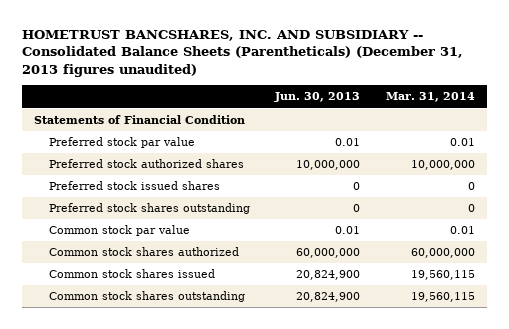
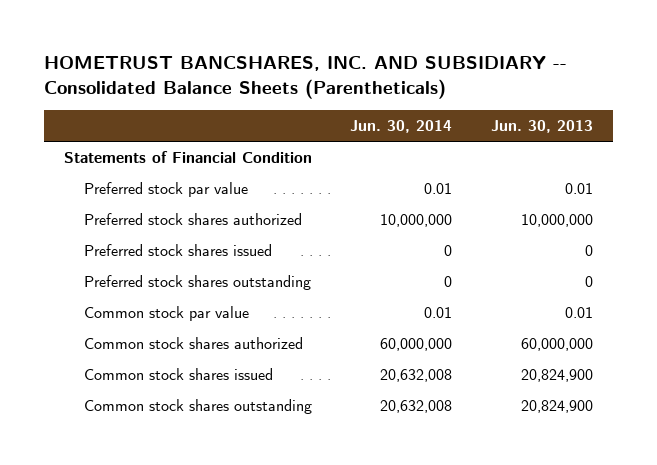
[21,30,463,77] HOMETRUST BANCSHARES, INC. AND SUBSIDIARY -- Consolidated Balance Sheets (Parentheticals) (December 31, 2013 figures unaudited) -> [44,55,568,99] HOMETRUST BANCSHARES, INC. AND SUBSIDIARY -- Consolidated Balance Sheets (Parentheticals)
[385,92,475,103] Mar. 31, 2014 -> none
none -> [350,120,453,134] Jun. 30, 2014
[48,159,244,169] Preferred stock authorized shares -> [83,213,302,226] Preferred stock shares authorized
[48,181,220,191] Preferred stock issued shares -> [83,244,272,257] Preferred stock shares issued

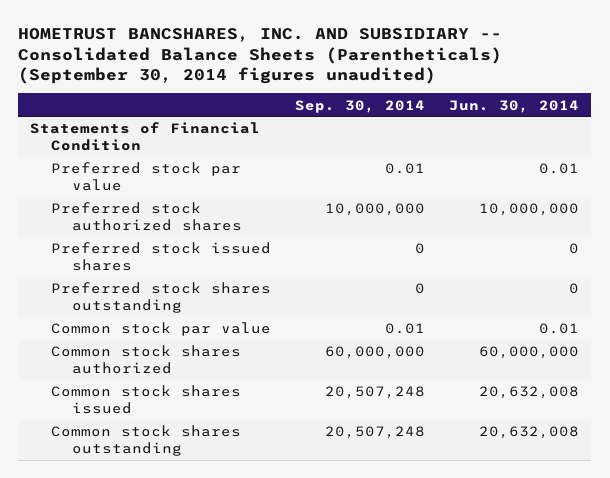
[44,55,568,99] HOMETRUST BANCSHARES, INC. AND SUBSIDIARY -- Consolidated Balance Sheets (Parentheticals) -> [18,27,503,85] HOMETRUST BANCSHARES, INC. AND SUBSIDIARY -- Consolidated Balance Sheets (Parentheticals) (September 30, 2014 figures unaudited)
[491,120,594,134] Jun. 30, 2013 -> none
none -> [295,99,426,113] Sep. 30, 2014
[83,213,302,226] Preferred stock shares authorized -> [51,202,242,231] Preferred stock authorized shares
[83,244,272,257] Preferred stock shares issued -> [51,242,272,271] Preferred stock issued shares

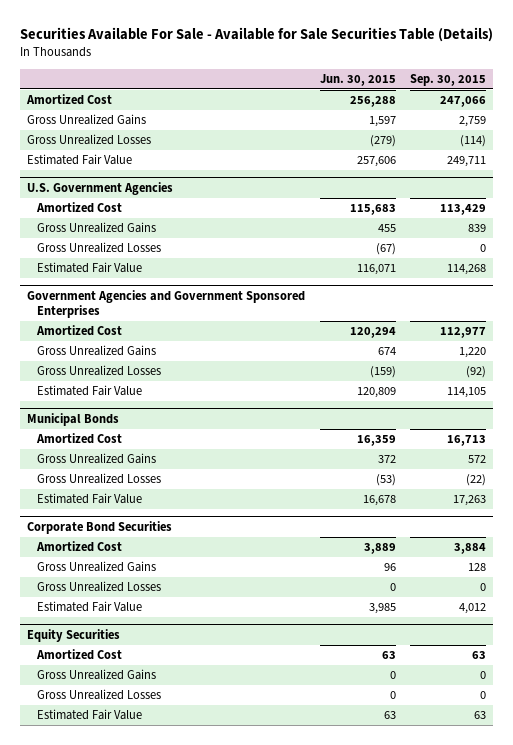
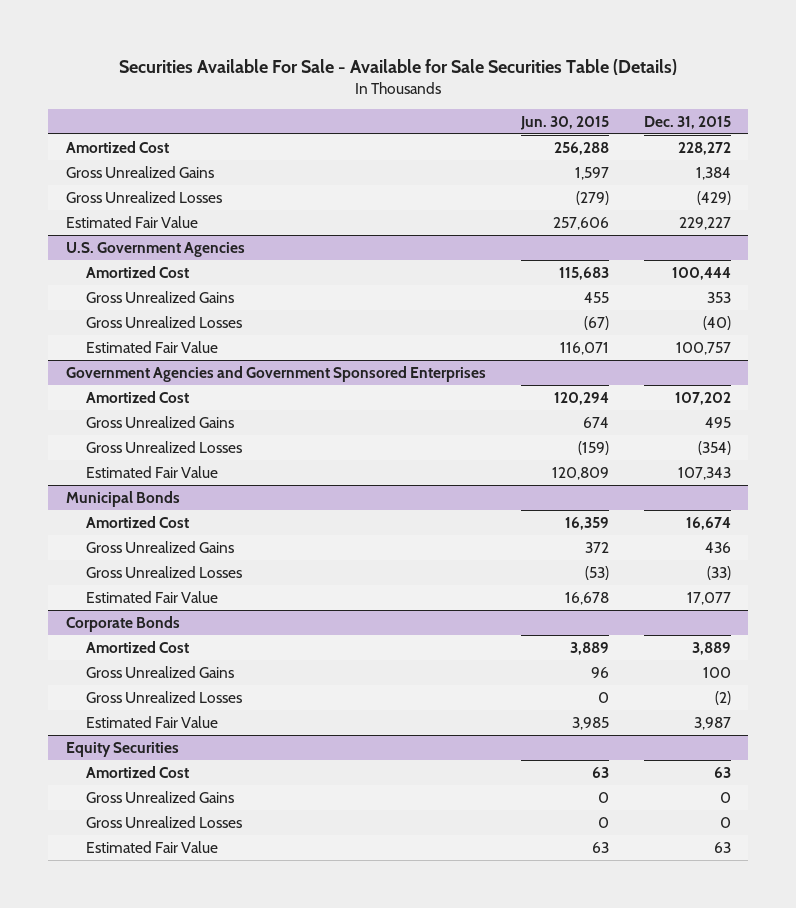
[410,73,487,86] Sep. 30, 2015 -> none
none -> [643,116,731,130] Dec. 31, 2015
[27,520,173,534] Corporate Bond Securities -> [65,615,180,632] Corporate Bonds

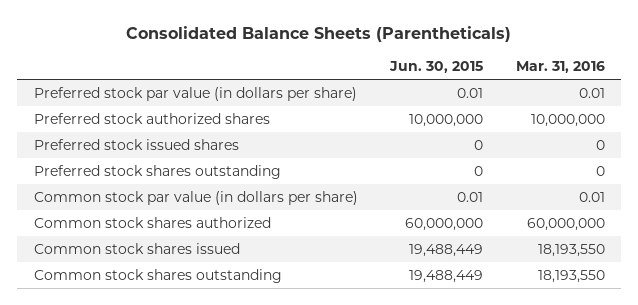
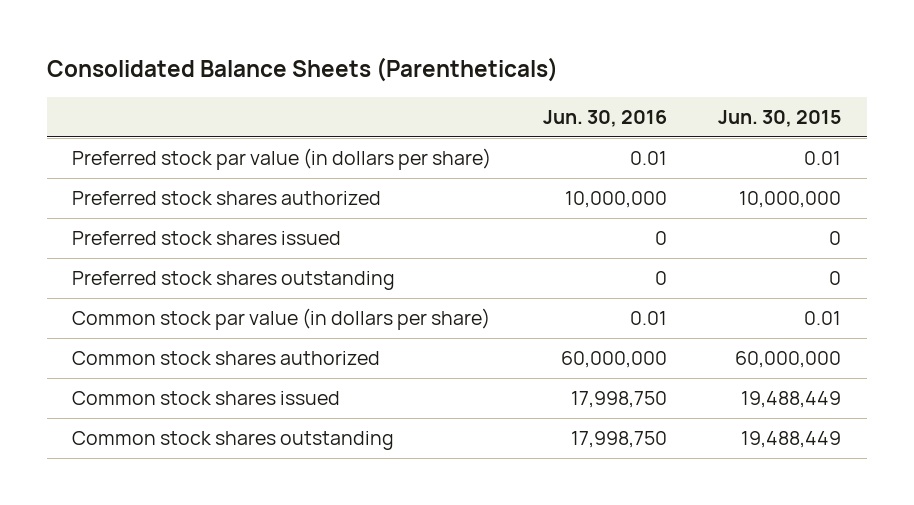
[515,60,605,73] Mar. 31, 2016 -> none
none -> [542,110,667,128] Jun. 30, 2016
[33,112,270,124] Preferred stock authorized shares -> [72,191,382,206] Preferred stock shares authorized
[33,138,239,150] Preferred stock issued shares -> [72,231,342,246] Preferred stock shares issued

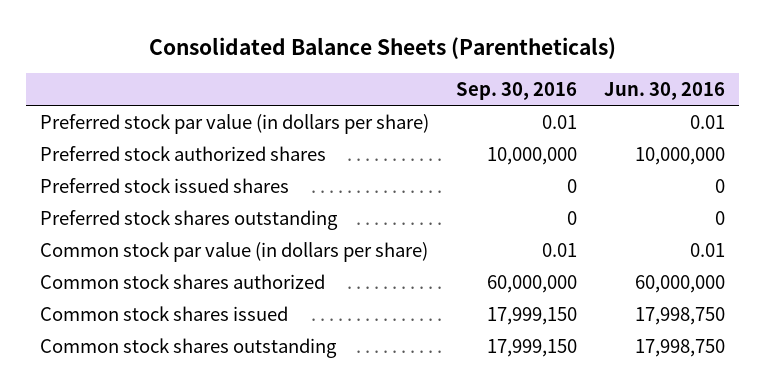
[718,110,842,128] Jun. 30, 2015 -> none
none -> [456,81,578,100] Sep. 30, 2016
[72,191,382,206] Preferred stock shares authorized -> [39,145,326,161] Preferred stock authorized shares
[72,231,342,246] Preferred stock shares issued -> [39,177,289,193] Preferred stock issued shares

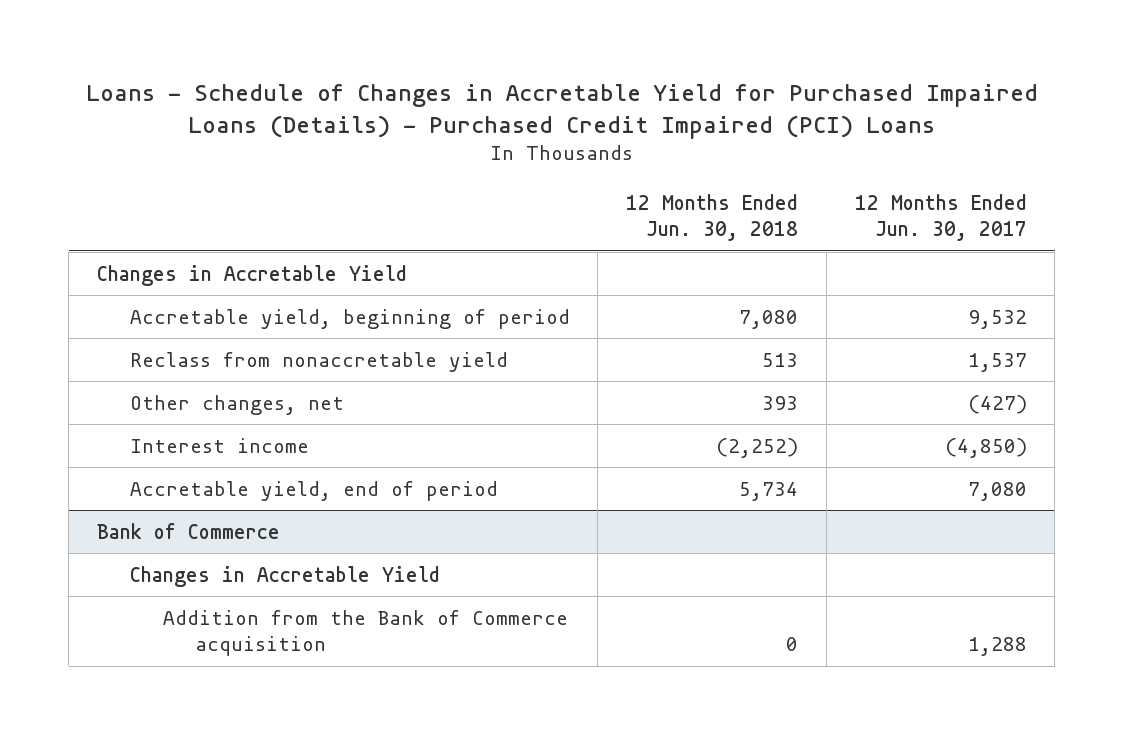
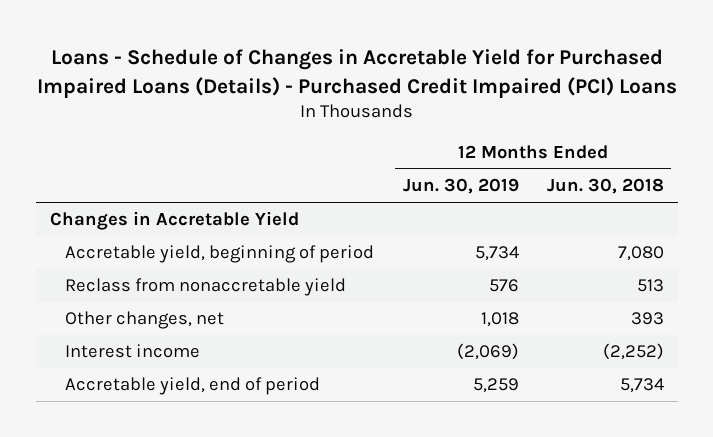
[854,193,1027,242] 12 Months Ended Jun. 30, 2017 -> none
none -> [402,178,519,195] Jun. 30, 2019
[96,522,280,539] Bank of Commerce -> none
[129,565,440,587] Changes in Accretable Yield -> none
[162,609,568,657] Addition from the Bank of Commerce acquisition -> none

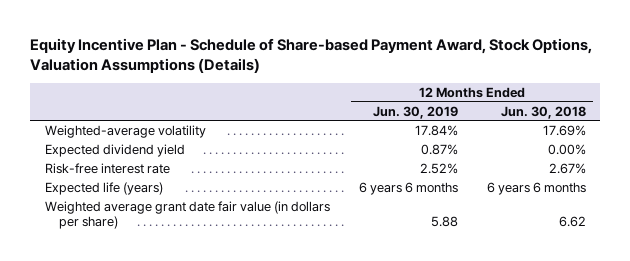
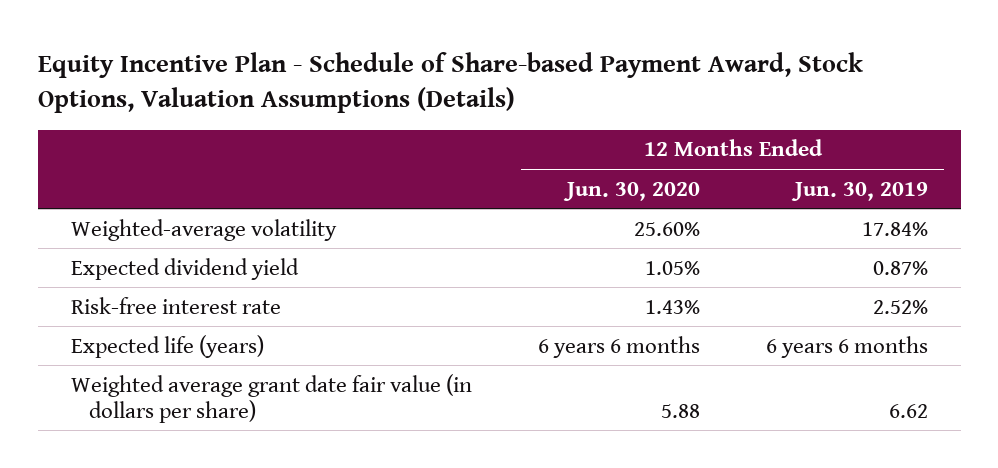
[500,105,586,119] Jun. 30, 2018 -> none
none -> [562,181,700,201] Jun. 30, 2020
[430,216,458,228] 5.88 -> [888,403,928,418] 6.62

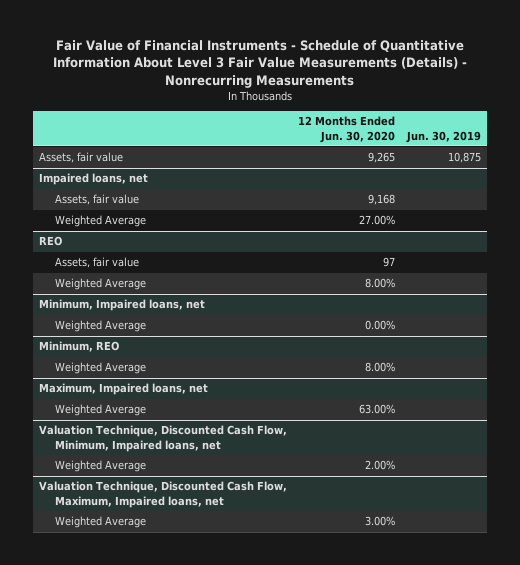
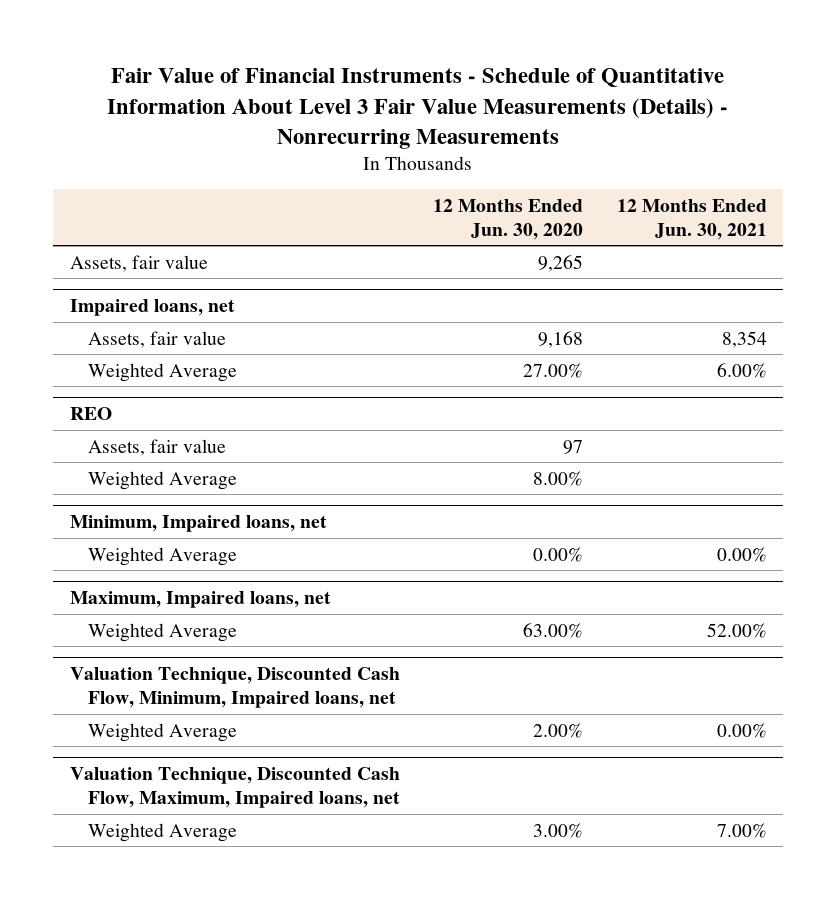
[405,130,481,143] Jun. 30, 2019 -> none
none -> [616,198,767,240] 12 Months Ended Jun. 30, 2021
[38,341,119,353] Minimum, REO -> none
[55,362,147,375] Weighted Average -> none

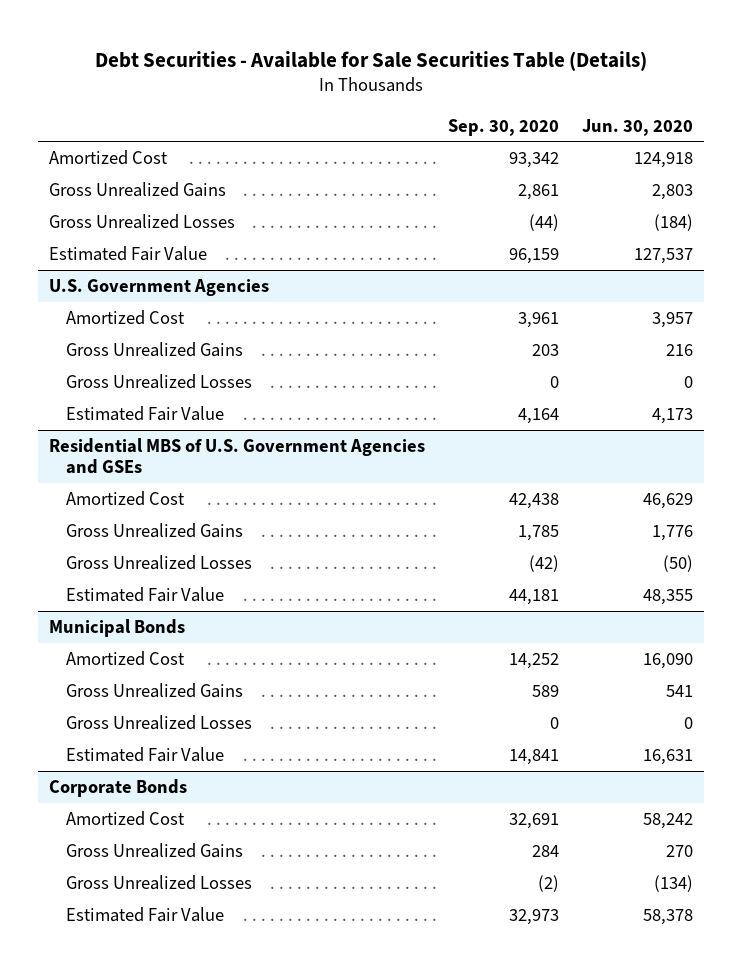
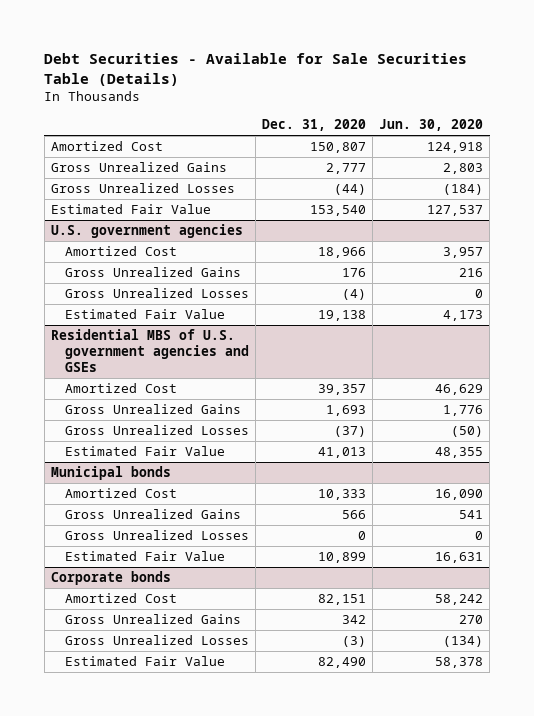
[448,118,560,136] Sep. 30, 2020 -> none
none -> [261,119,366,132] Dec. 31, 2020
[49,278,270,296] U.S. Government Agencies -> [50,224,243,239] U.S. government agencies
[49,437,426,475] Residential MBS of U.S. Government Agencies and GSEs -> [50,329,249,373] Residential MBS of U.S. government agencies and GSEs
[49,618,186,637] Municipal Bonds -> [50,466,171,481] Municipal bonds
[49,778,188,797] Corporate Bonds -> [50,571,171,586] Corporate bonds

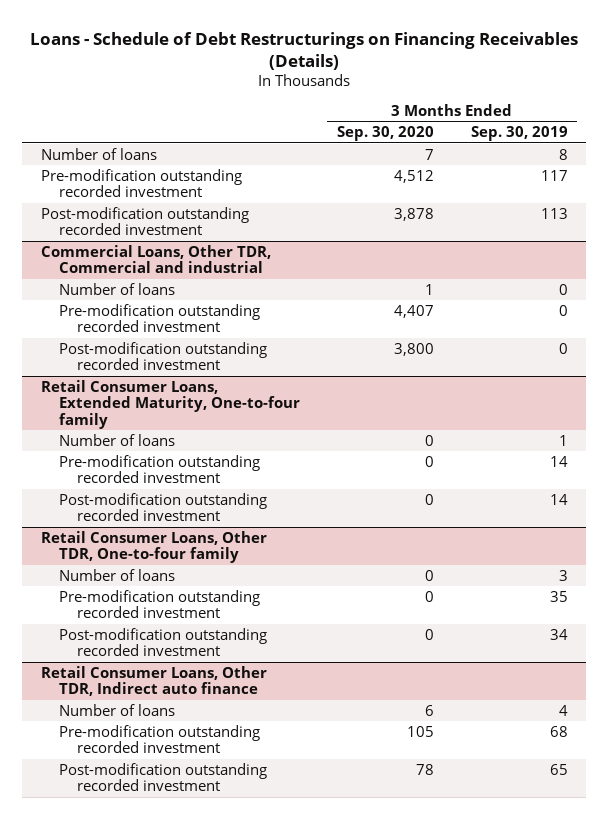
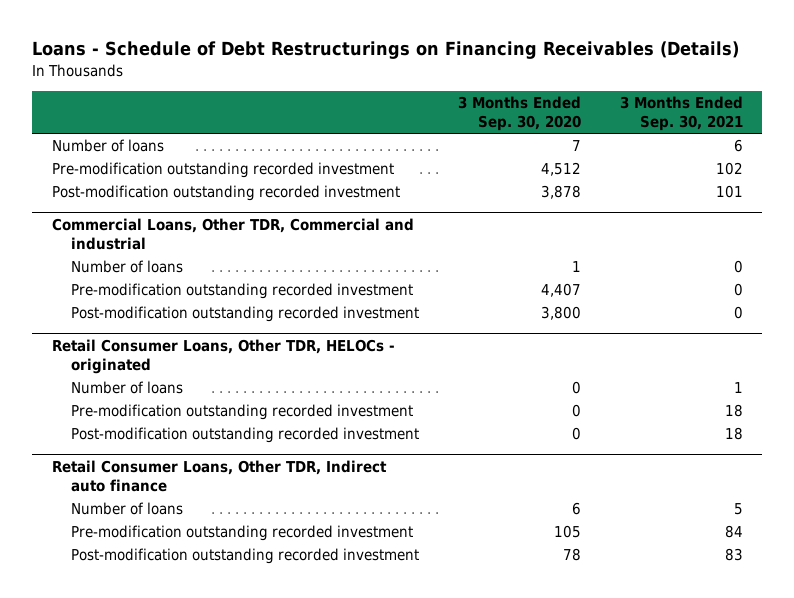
[470,126,568,142] Sep. 30, 2019 -> none
none -> [619,95,743,132] 3 Months Ended Sep. 30, 2021
[40,379,300,430] Retail Consumer Loans, Extended Maturity, One-to-four family -> none
[58,433,175,446] Number of loans -> none
[58,454,260,484] Pre-modification outstanding recorded investment -> none
[58,492,267,522] Post-modification outstanding recorded investment -> none
[40,530,267,564] Retail Consumer Loans, Other TDR, One-to-four family -> none
none -> [51,338,395,375] Retail Consumer Loans, Other TDR, HELOCs - originated

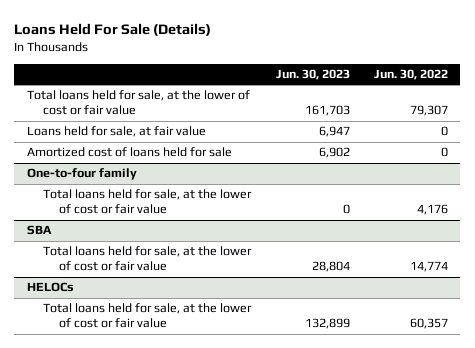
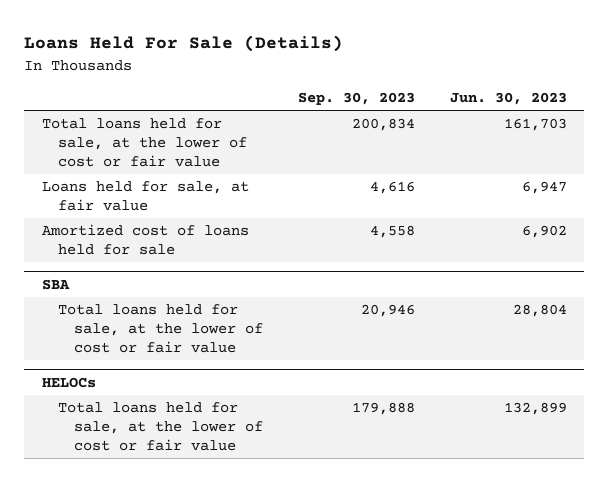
[374,69,449,81] Jun. 30, 2022 -> none
none -> [297,92,415,106] Sep. 30, 2023
[26,168,137,181] One-to-four family -> none
[42,189,252,215] Total loans held for sale, at the lower of cost or fair value -> none

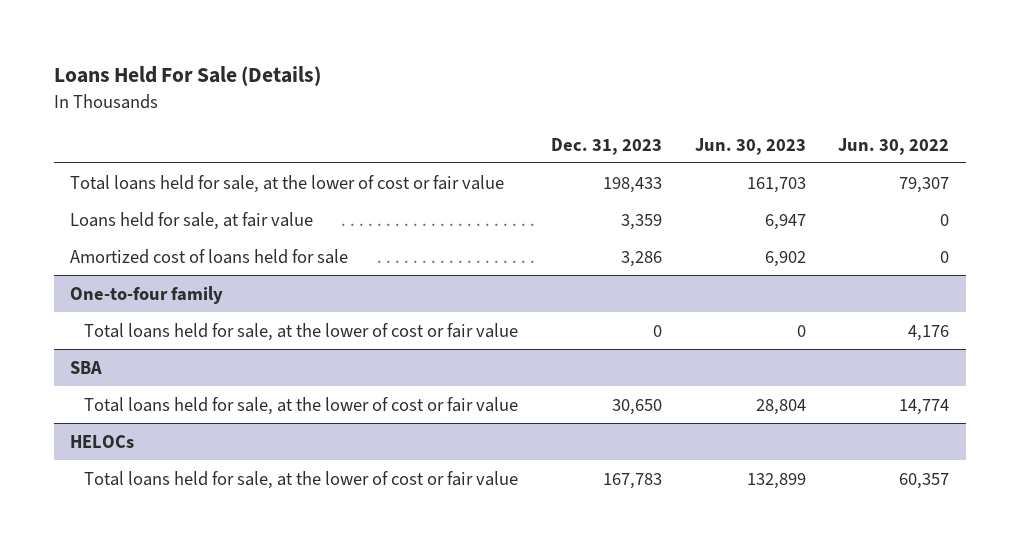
[297,92,415,106] Sep. 30, 2023 -> none
none -> [550,137,662,155] Dec. 31, 2023
none -> [838,137,950,155] Jun. 30, 2022
none -> [69,285,223,304] One-to-four family
none -> [84,322,519,341] Total loans held for sale, at the lower of cost or fair value

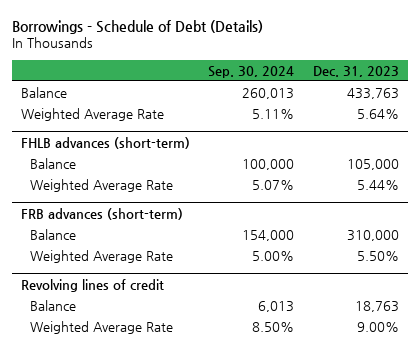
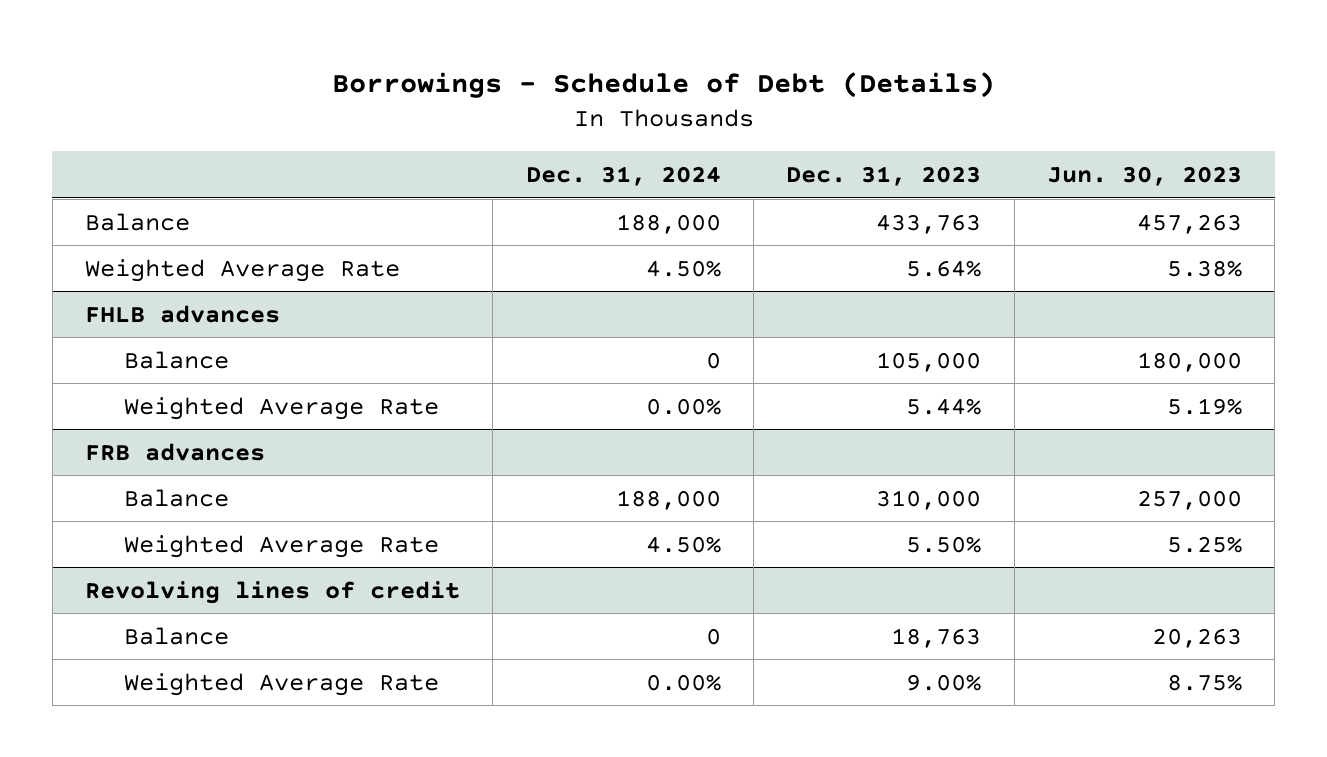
[208,65,295,78] Sep. 30, 2024 -> none
none -> [525,166,721,187] Dec. 31, 2024
none -> [1046,166,1242,187] Jun. 30, 2023
[20,136,190,149] FHLB advances (short-term) -> [85,304,281,323] FHLB advances
[20,207,183,220] FRB advances (short-term) -> [85,442,266,461] FRB advances

